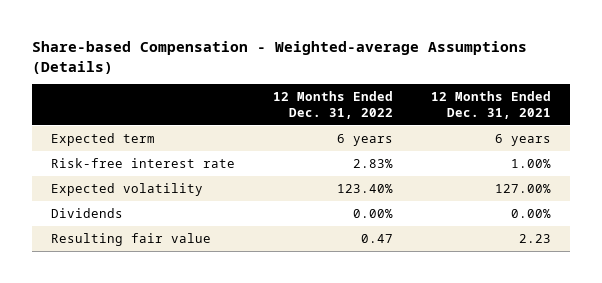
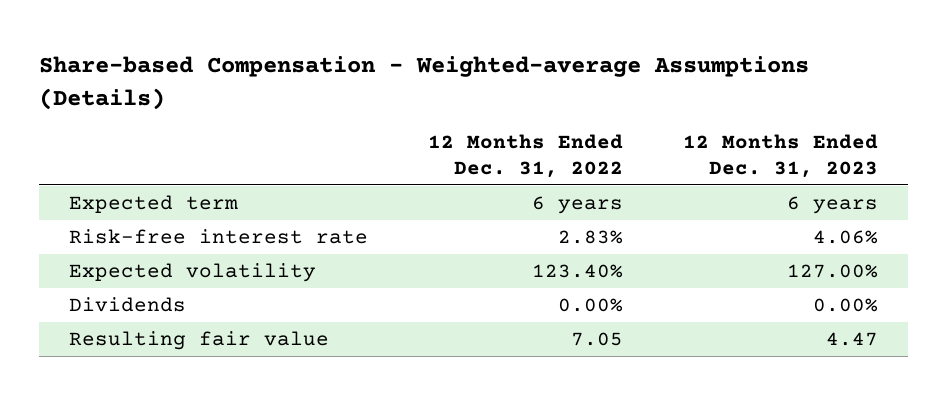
[430,91,551,120] 12 Months Ended Dec. 31, 2021 -> none
none -> [682,134,878,178] 12 Months Ended Dec. 31, 2023
[361,233,394,243] 0.47 -> [571,331,624,346] 7.05

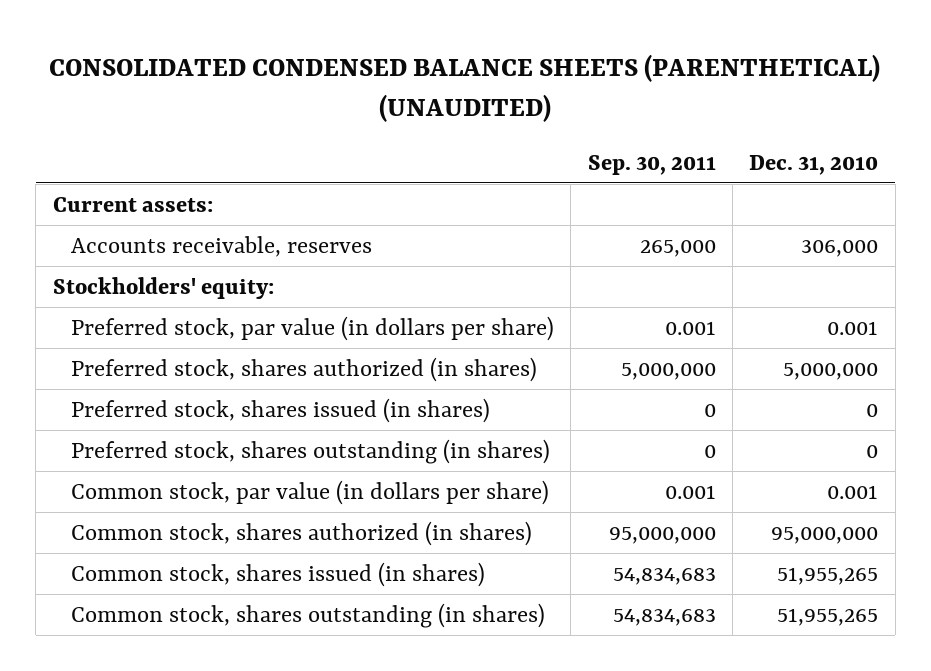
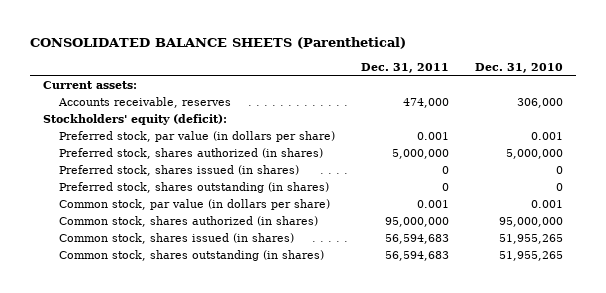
[49,53,881,123] CONSOLIDATED CONDENSED BALANCE SHEETS (PARENTHETICAL) (UNAUDITED) -> [29,37,406,50] CONSOLIDATED BALANCE SHEETS (Parenthetical)
[587,154,716,175] Sep. 30, 2011 -> none
none -> [361,62,450,73] Dec. 31, 2011
[52,276,274,299] Stockholders' equity: -> [42,113,227,125] Stockholders' equity (deficit):

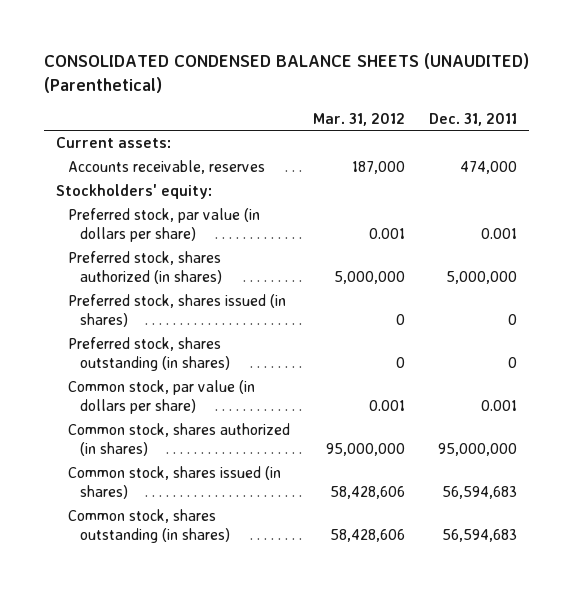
[29,37,406,50] CONSOLIDATED BALANCE SHEETS (Parenthetical) -> [43,53,529,94] CONSOLIDATED CONDENSED BALANCE SHEETS (UNAUDITED) (Parenthetical)
[475,62,564,73] Dec. 31, 2010 -> none
none -> [313,112,406,126] Mar. 31, 2012
[42,113,227,125] Stockholders' equity (deficit): -> [55,184,212,200] Stockholders' equity:

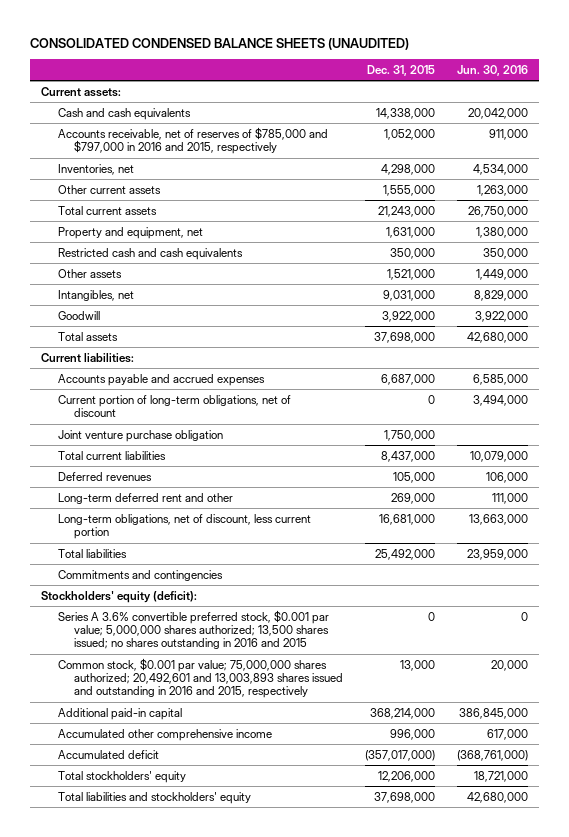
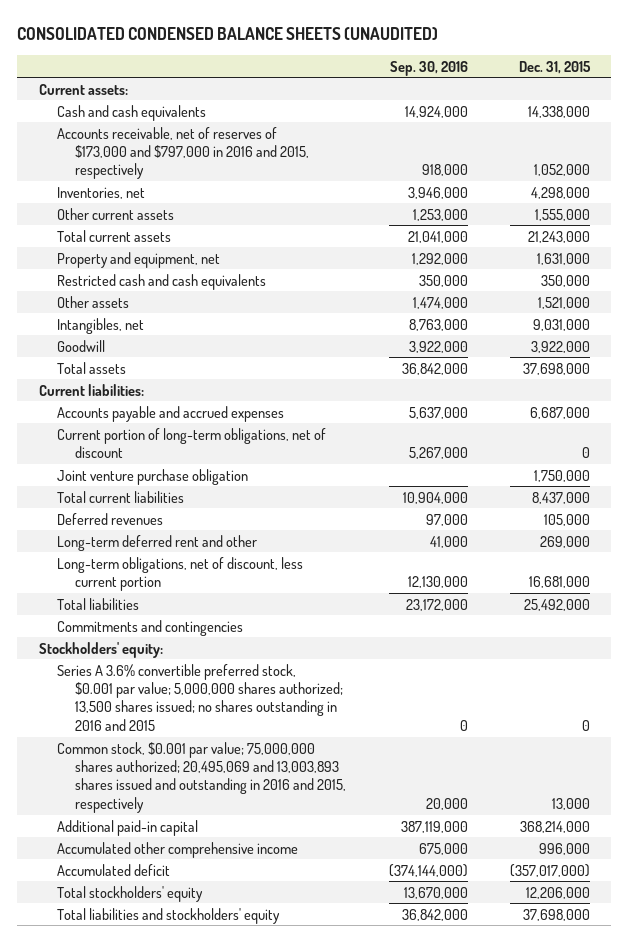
[457,64,529,76] Jun. 30, 2016 -> none
none -> [389,60,468,76] Sep. 30, 2016
[57,126,328,154] Accounts receivable, net of reserves of $785,000 and $797,000 in 2016 and 2015, respectively -> [56,126,310,180] Accounts receivable, net of reserves of $173,000 and $797,000 in 2016 and 2015, respectively
[41,590,198,603] Stockholders' equity (deficit): -> [38,641,163,658] Stockholders' equity:
[57,657,344,699] Common stock, $0.001 par value; 75,000,000 shares authorized; 20,492,601 and 13,003,893 shares issued and outstanding in 2016 and 2015, respectively -> [56,741,347,813] Common stock, $0.001 par value; 75,000,000 shares authorized; 20,495,069 and 13,003,893 shares issued and outstanding in 2016 and 2015, respectively

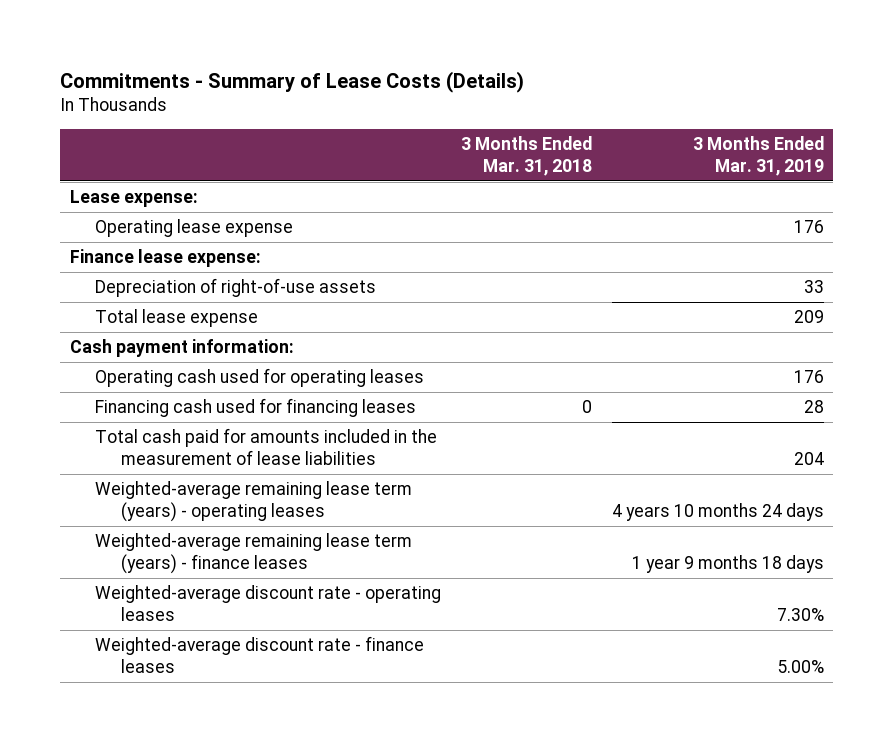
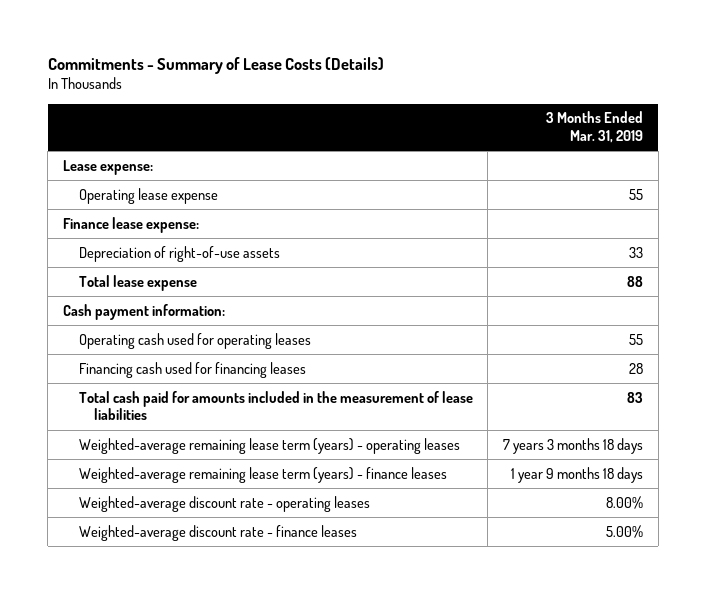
[461,135,593,176] 3 Months Ended Mar. 31, 2018 -> none
[793,220,824,234] 176 -> [628,188,643,200] 55
[793,310,824,324] 209 -> [626,275,643,287] 88
[793,370,824,384] 176 -> [628,333,643,345] 55
[793,452,824,466] 204 -> [626,391,643,403] 83
[611,503,824,522] 4 years 10 months 24 days -> [502,437,643,454] 7 years 3 months 18 days
[776,608,824,622] 7.30% -> [605,495,643,509] 8.00%

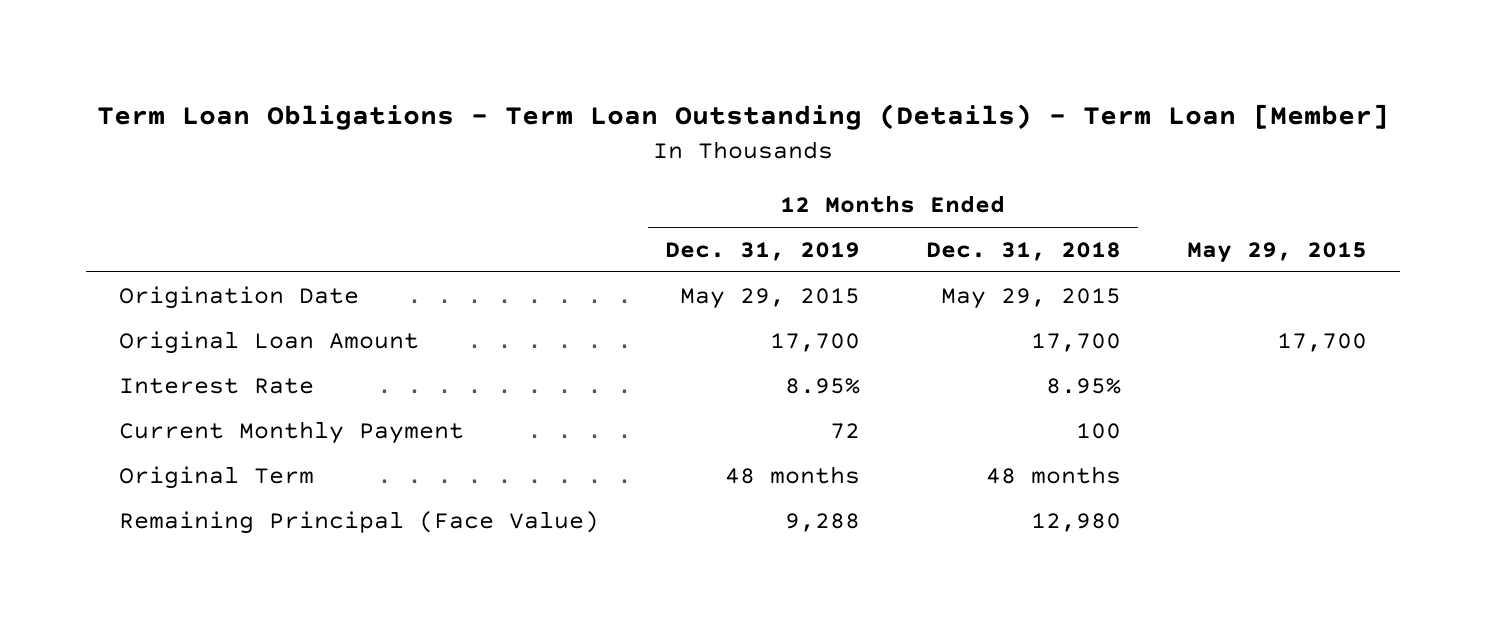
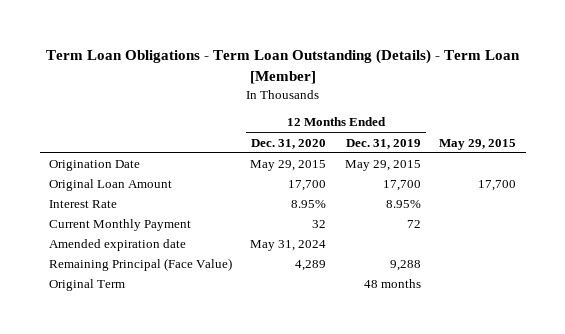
[926,241,1122,261] Dec. 31, 2018 -> none
none -> [251,138,327,149] Dec. 31, 2020
none -> [48,239,186,252] Amended expiration date
[118,465,314,489] Original Term -> [48,279,125,292] Original Term

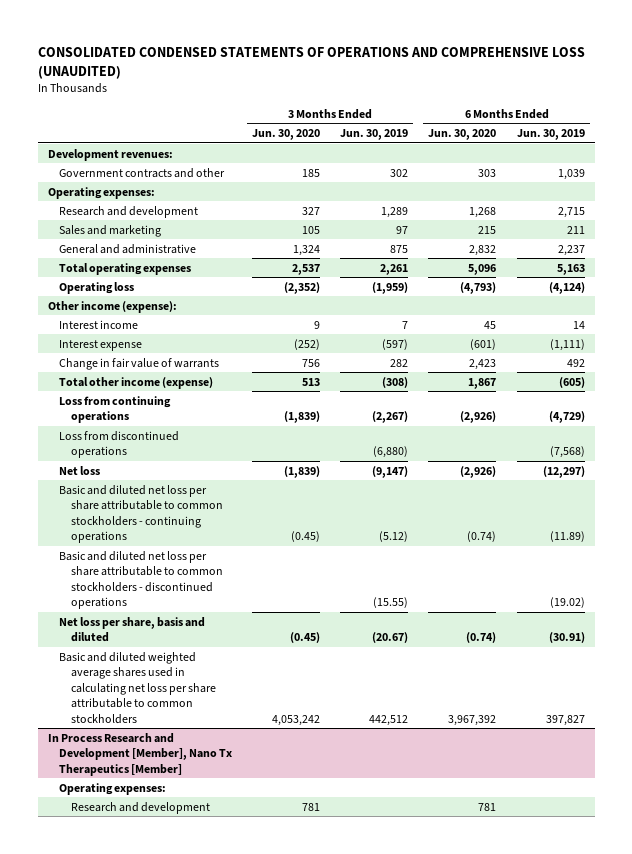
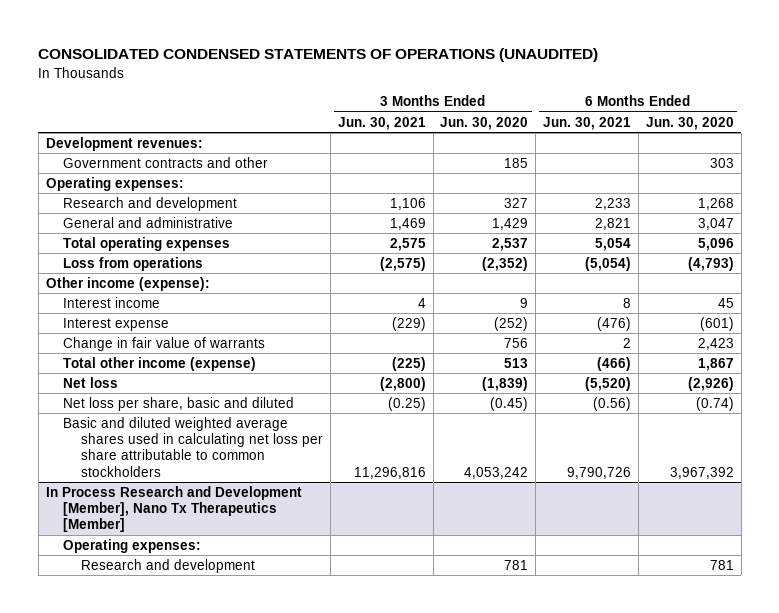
[37,46,585,79] CONSOLIDATED CONDENSED STATEMENTS OF OPERATIONS AND COMPREHENSIVE LOSS (UNAUDITED) -> [38,48,599,63] CONSOLIDATED CONDENSED STATEMENTS OF OPERATIONS (UNAUDITED)
[340,129,409,141] Jun. 30, 2019 -> none
[516,129,585,141] Jun. 30, 2019 -> none
none -> [337,116,426,130] Jun. 30, 2021
none -> [543,116,632,130] Jun. 30, 2021
[59,224,162,237] Sales and marketing -> none
[293,244,321,256] 1,324 -> [492,217,529,230] 1,429
[469,244,497,256] 2,832 -> [697,217,734,230] 3,047
[59,281,135,294] Operating loss -> [63,256,204,271] Loss from operations
[59,395,172,424] Loss from continuing operations -> none
[59,430,180,459] Loss from discontinued operations -> none
[59,484,223,544] Basic and diluted net loss per share attributable to common stockholders - continuing operations -> none
[59,550,223,610] Basic and diluted net loss per share attributable to common stockholders - discontinued operations -> none
[59,616,206,643] Net loss per share, basis and diluted -> [63,396,295,411] Net loss per share, basic and diluted

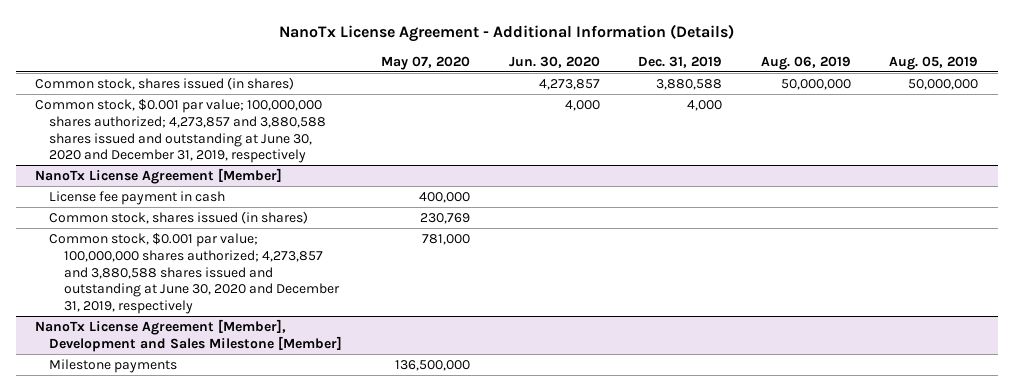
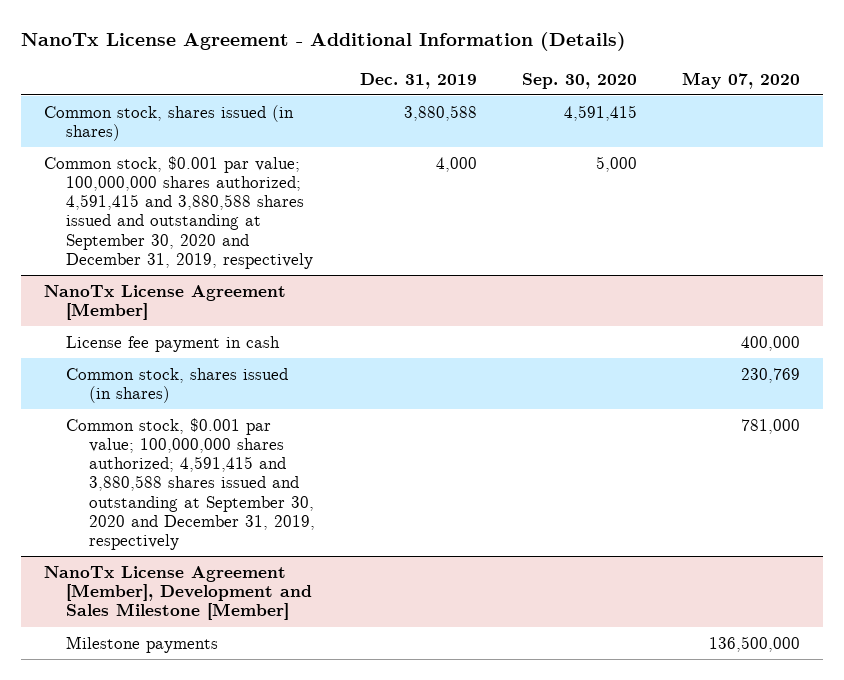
[508,55,600,68] Jun. 30, 2020 -> none
[760,55,851,70] Aug. 06, 2019 -> none
[889,55,979,70] Aug. 05, 2019 -> none
none -> [522,72,638,89] Sep. 30, 2020
[35,98,327,164] Common stock, $0.001 par value; 100,000,000 shares authorized; 4,273,857 and 3,880,588 shares issued and outstanding at June 30, 2020 and December 31, 2019, respectively -> [43,155,314,269] Common stock, $0.001 par value; 100,000,000 shares authorized; 4,591,415 and 3,880,588 shares issued and outstanding at September 30, 2020 and December 31, 2019, respectively
[49,232,340,315] Common stock, $0.001 par value; 100,000,000 shares authorized; 4,273,857 and 3,880,588 shares issued and outstanding at June 30, 2020 and December 31, 2019, respectively -> [66,417,316,550] Common stock, $0.001 par value; 100,000,000 shares authorized; 4,591,415 and 3,880,588 shares issued and outstanding at September 30, 2020 and December 31, 2019, respectively

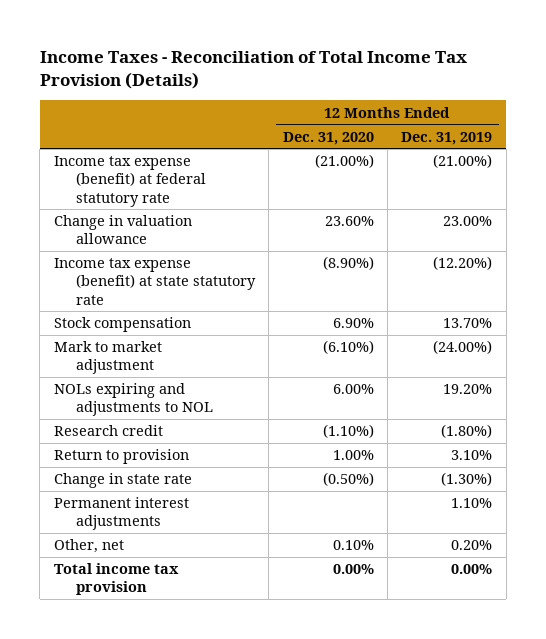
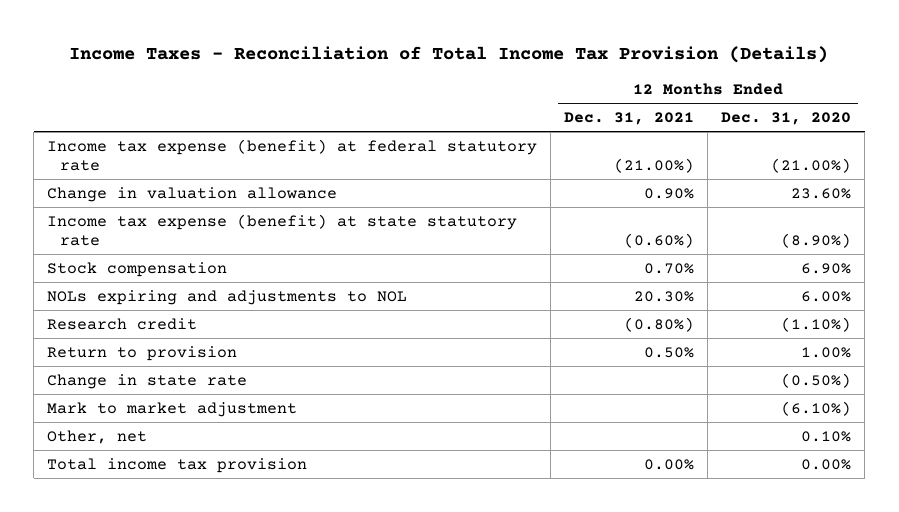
[401,131,493,145] Dec. 31, 2019 -> none
none -> [564,112,695,126] Dec. 31, 2021
[53,497,189,531] Permanent interest adjustments -> none
[53,341,162,375] Mark to market adjustment -> [47,401,298,417] Mark to market adjustment

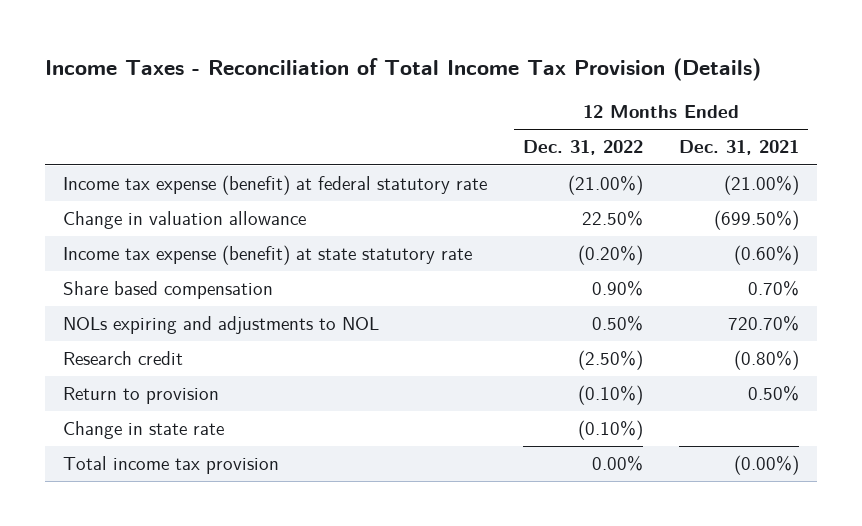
[721,112,852,126] Dec. 31, 2020 -> none
none -> [523,140,644,156] Dec. 31, 2022
[644,187,695,199] 0.90% -> [713,210,799,231] (699.50%)
[47,261,228,277] Stock compensation -> [63,281,274,300] Share based compensation
[634,290,695,302] 20.30% -> [727,315,799,332] 720.70%
[47,401,298,417] Mark to market adjustment -> none
[47,429,148,444] Other, net -> none
[644,458,695,470] 0.00% -> [733,455,799,476] (0.00%)

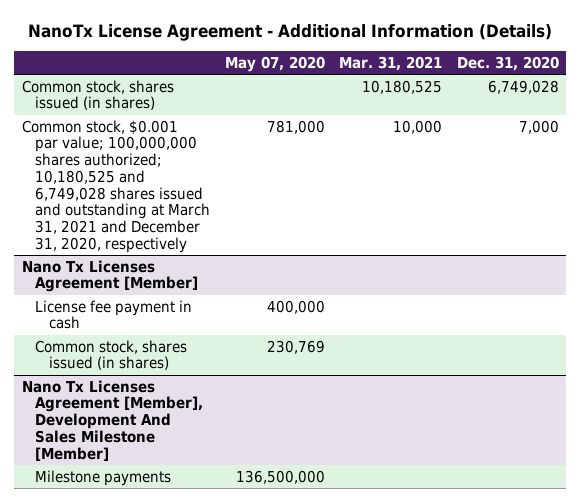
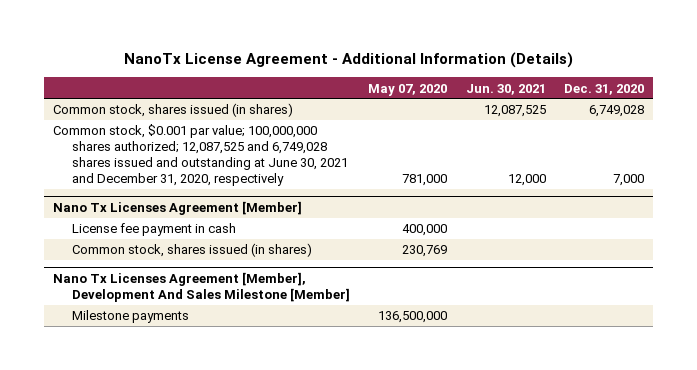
[339,56,443,72] Mar. 31, 2021 -> none
none -> [465,83,546,95] Jun. 30, 2021
[21,119,211,253] Common stock, $0.001 par value; 100,000,000 shares authorized; 10,180,525 and 6,749,028 shares issued and outstanding at March 31, 2021 and December 31, 2020, respectively -> [53,124,349,186] Common stock, $0.001 par value; 100,000,000 shares authorized; 12,087,525 and 6,749,028 shares issued and outstanding at June 30, 2021 and December 31, 2020, respectively

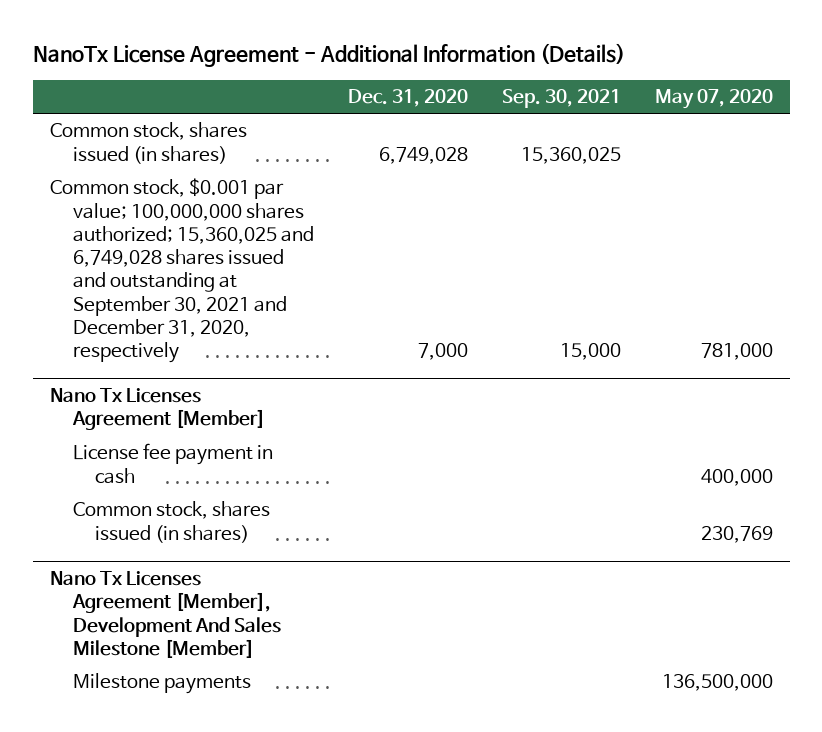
[465,83,546,95] Jun. 30, 2021 -> none
none -> [501,89,621,109] Sep. 30, 2021
[53,124,349,186] Common stock, $0.001 par value; 100,000,000 shares authorized; 12,087,525 and 6,749,028 shares issued and outstanding at June 30, 2021 and December 31, 2020, respectively -> [49,178,314,364] Common stock, $0.001 par value; 100,000,000 shares authorized; 15,360,025 and 6,749,028 shares issued and outstanding at September 30, 2021 and December 31, 2020, respectively

